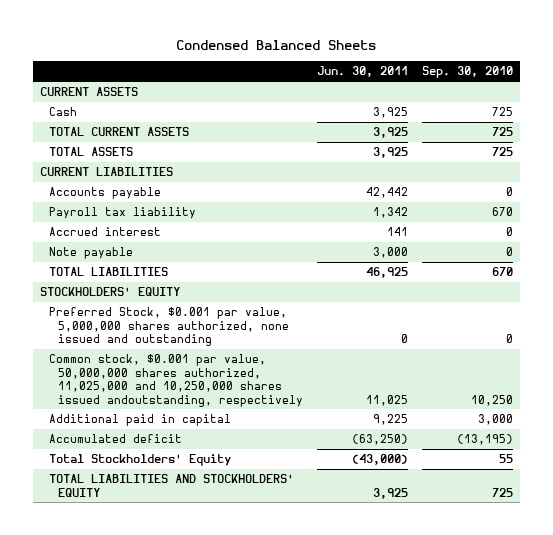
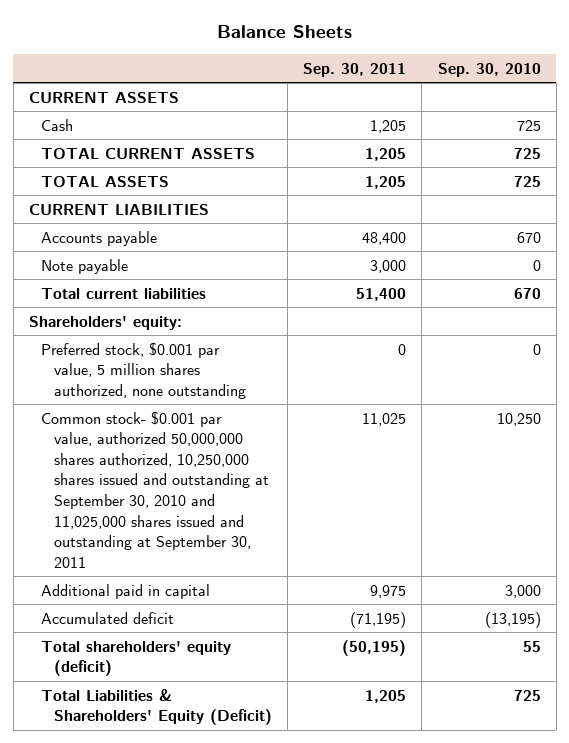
[176,40,377,51] Condensed Balanced Sheets -> [216,25,352,39] Balance Sheets
[316,66,408,78] Jun. 30, 2011 -> none
none -> [303,63,407,78] Sep. 30, 2011
[49,207,197,220] Payroll tax liability -> none
[49,227,162,237] Accrued interest -> none
[505,187,513,197] 0 -> [516,231,541,243] 670
[49,267,169,277] TOTAL LIABILITIES -> [41,287,207,299] Total current liabilities
[40,287,181,297] STOCKHOLDERS' EQUITY -> [28,315,182,330] Shareholders' equity:
[49,307,289,347] Preferred Stock, $0.001 par value, 5,000,000 shares authorized, none issued and outstanding -> [41,341,246,399] Preferred stock, $0.001 par value, 5 million shares authorized, none outstanding
[49,354,303,407] Common stock, $0.001 par value, 50,000,000 shares authorized, 11,025,000 and 10,250,000 shares issued andoutstanding, respectively -> [41,410,269,568] Common stock- $0.001 par value, authorized 50,000,000 shares authorized, 10,250,000 shares issued and outstanding at September 30, 2010 and 11,025,000 shares issued and outstanding at September 30, 2011
[49,454,232,467] Total Stockholders' Equity -> [41,640,232,677] Total shareholders' equity (deficit)
[49,474,295,497] TOTAL LIABILITIES AND STOCKHOLDERS' EQUITY -> [41,688,272,726] Total Liabilities & Shareholders' Equity (Deficit)

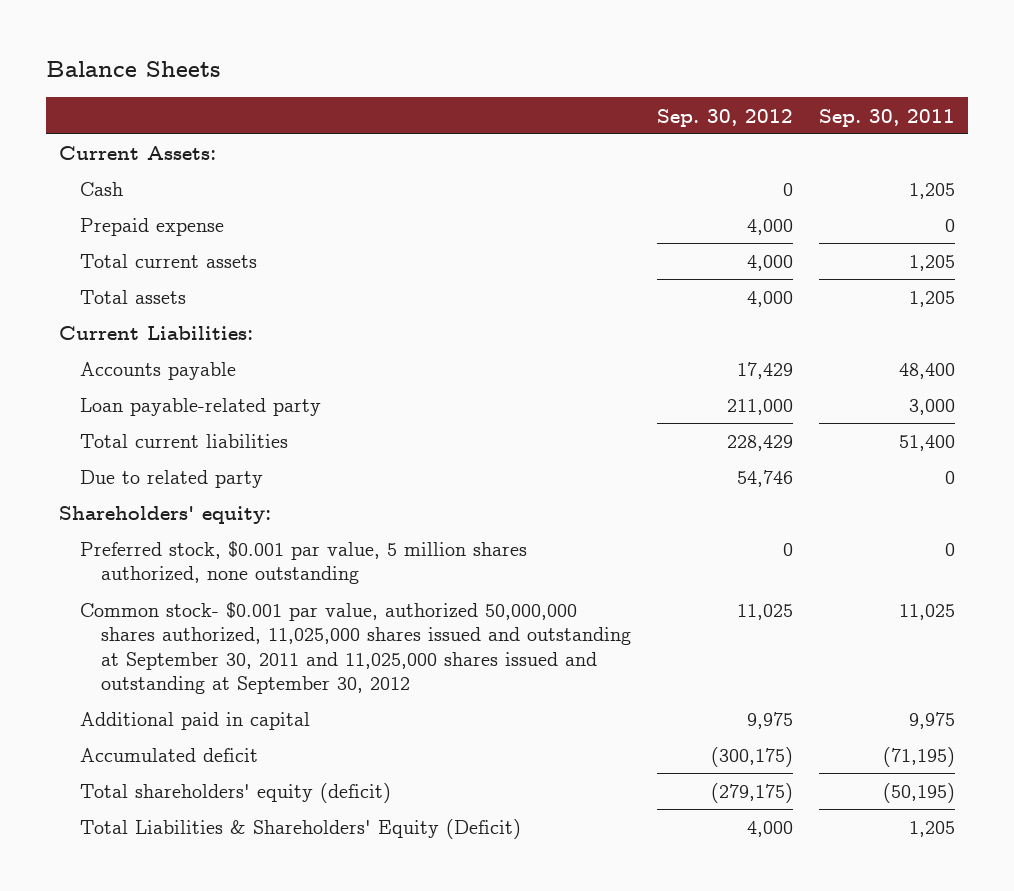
[437,63,541,78] Sep. 30, 2010 -> none
none -> [657,108,794,127] Sep. 30, 2012
[28,91,179,103] CURRENT ASSETS -> [59,146,217,161] Current Assets:
none -> [80,218,225,237] Prepaid expense
[41,147,256,159] TOTAL CURRENT ASSETS -> [80,254,258,269] Total current assets
[41,175,170,187] TOTAL ASSETS -> [80,290,187,305] Total assets
[28,203,209,215] CURRENT LIABILITIES -> [59,326,254,341] Current Liabilities:
[41,258,129,274] Note payable -> none
none -> [80,398,322,417] Loan payable-related party
none -> [80,470,264,489] Due to related party
[41,410,269,568] Common stock- $0.001 par value, authorized 50,000,000 shares authorized, 10,250,000 shares issued and outstanding at September 30, 2010 and 11,025,000 shares issued and outstanding at September 30, 2011 -> [80,602,632,695] Common stock- $0.001 par value, authorized 50,000,000 shares authorized, 11,025,000 shares issued and outstanding at September 30, 2011 and 11,025,000 shares issued and outstanding at September 30, 2012

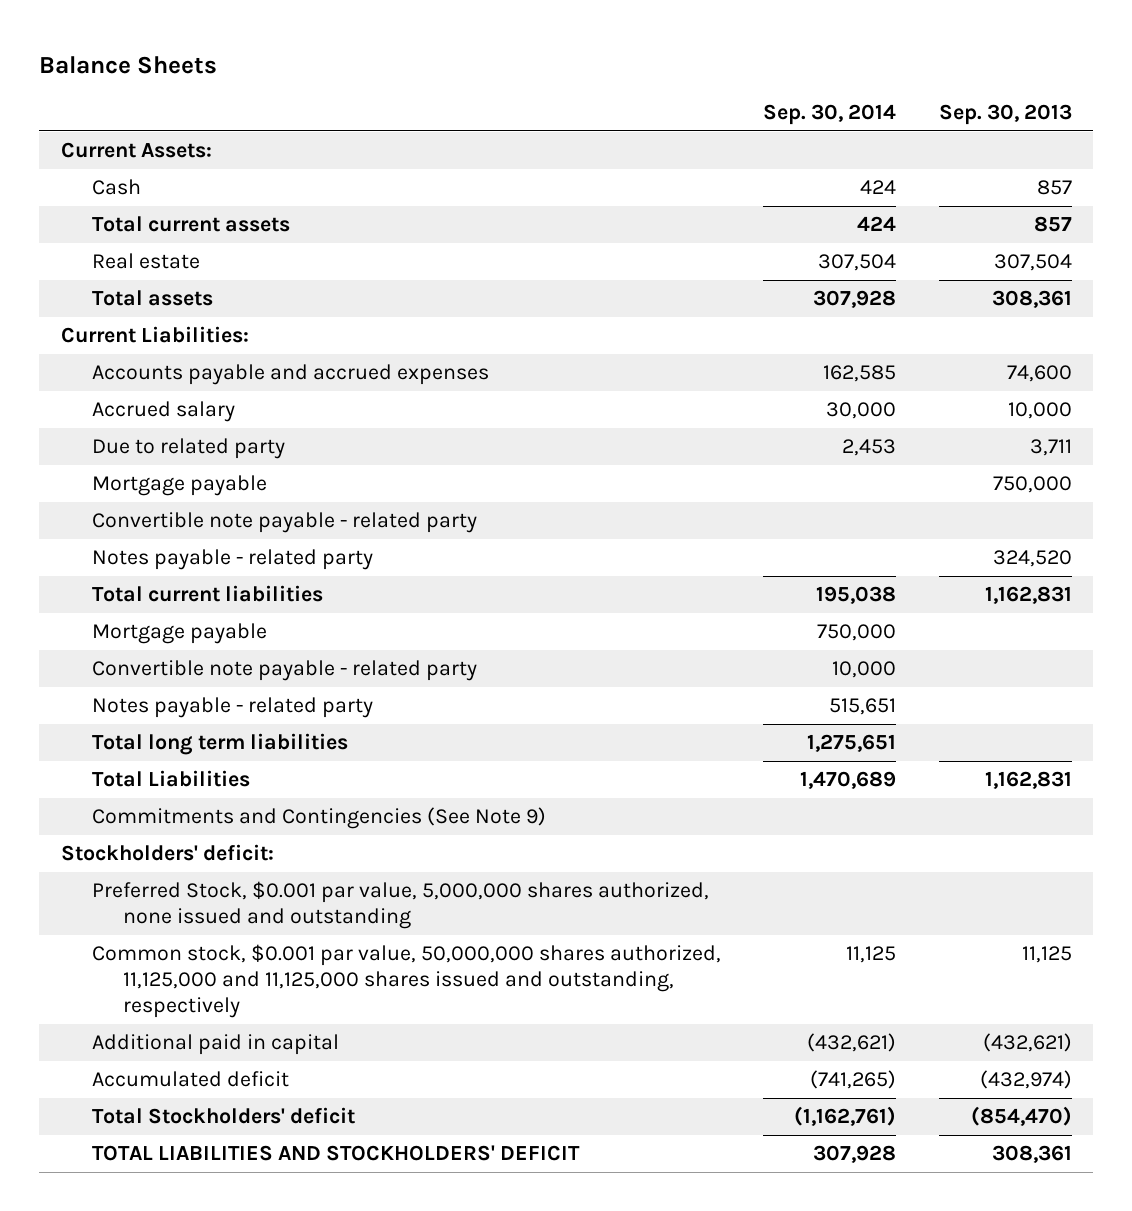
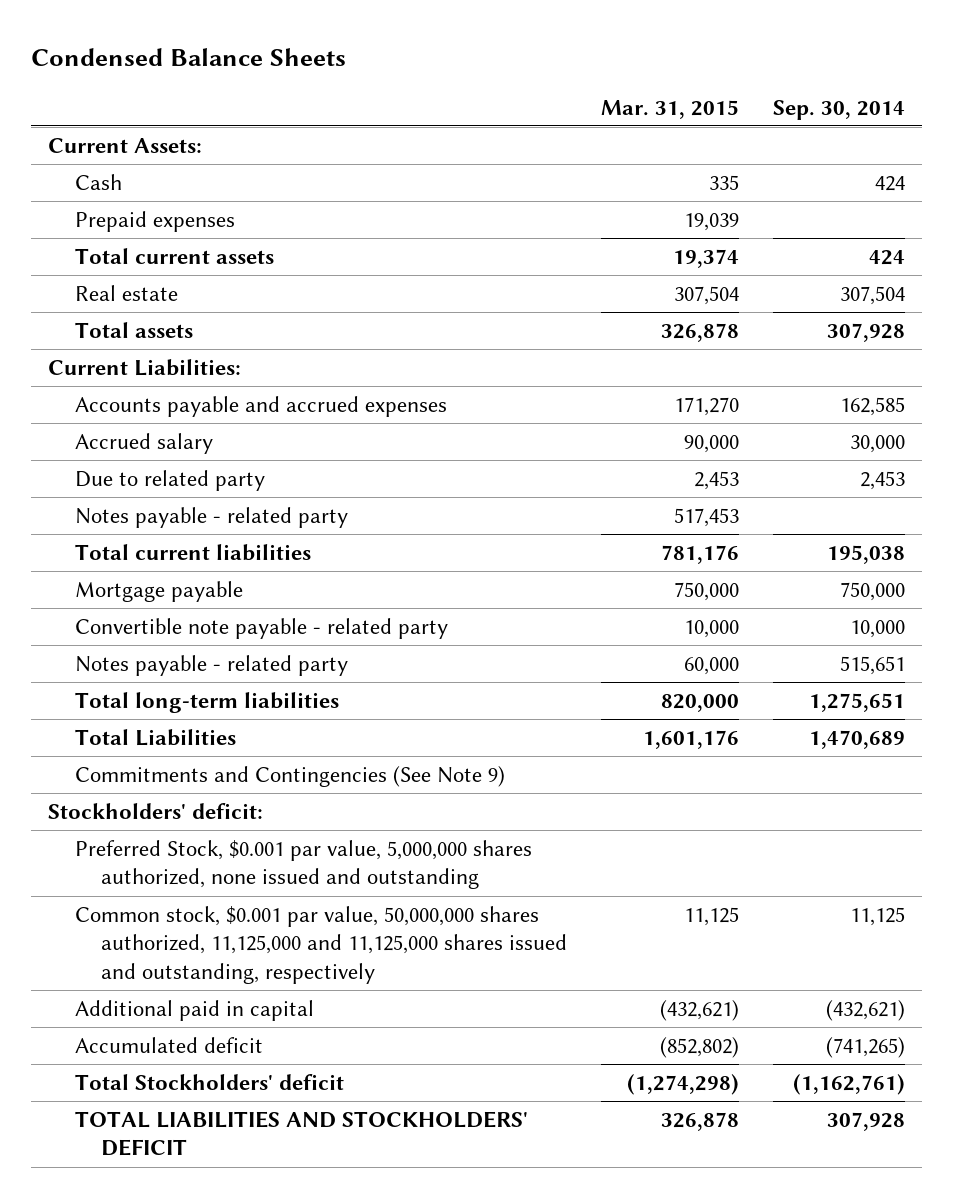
[39,55,218,74] Balance Sheets -> [31,48,347,67] Condensed Balance Sheets
[938,104,1072,126] Sep. 30, 2013 -> none
none -> [600,99,739,119] Mar. 31, 2015
none -> [74,210,235,232] Prepaid expenses
[91,475,267,497] Mortgage payable -> none
[91,512,477,534] Convertible note payable - related party -> none
[91,733,348,756] Total long term liabilities -> [74,691,339,713] Total long-term liabilities

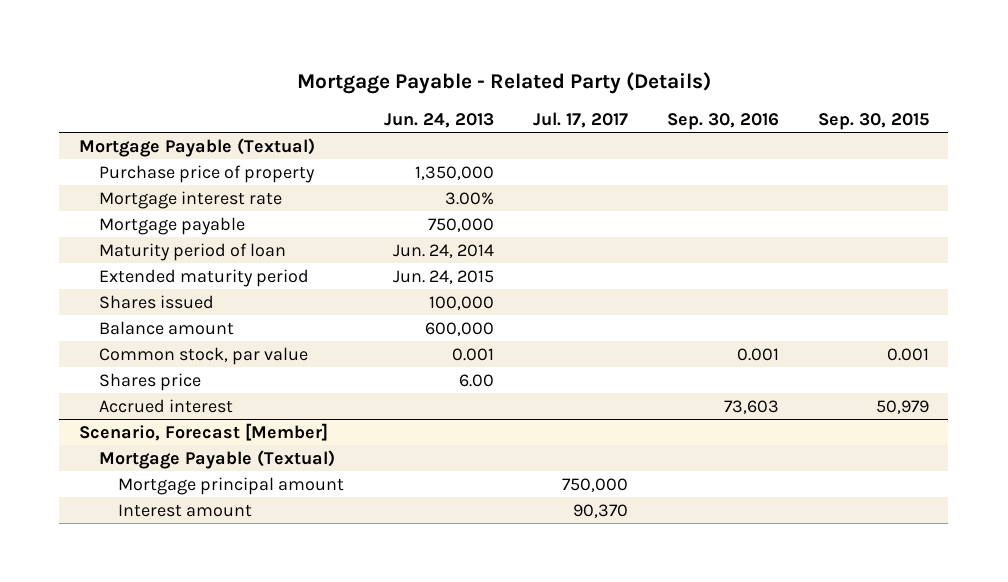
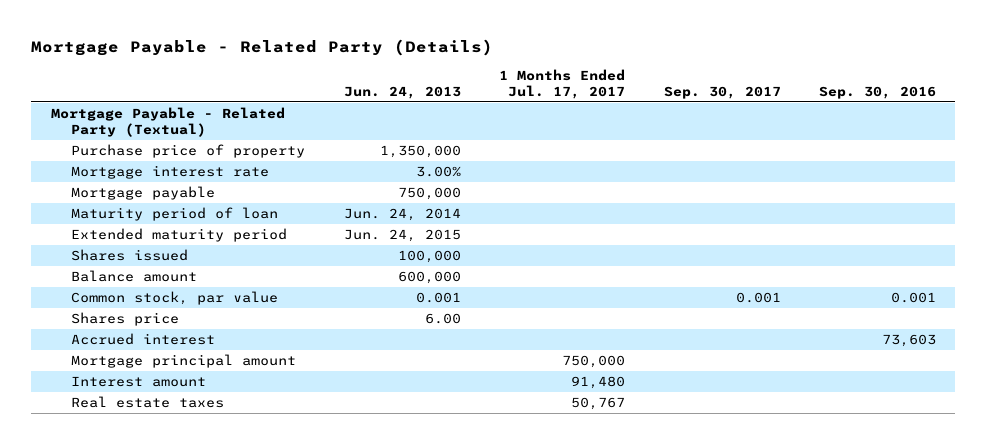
[532,111,628,128] Jul. 17, 2017 -> none
[817,112,929,130] Sep. 30, 2015 -> none
none -> [499,69,626,99] 1 Months Ended Jul. 17, 2017
none -> [663,85,781,99] Sep. 30, 2017
[79,137,316,157] Mortgage Payable (Textual) -> [50,107,285,137] Mortgage Payable - Related Party (Textual)
[79,422,329,441] Scenario, Forecast [Member] -> none
[98,449,335,469] Mortgage Payable (Textual) -> none
none -> [71,396,225,409] Real estate taxes

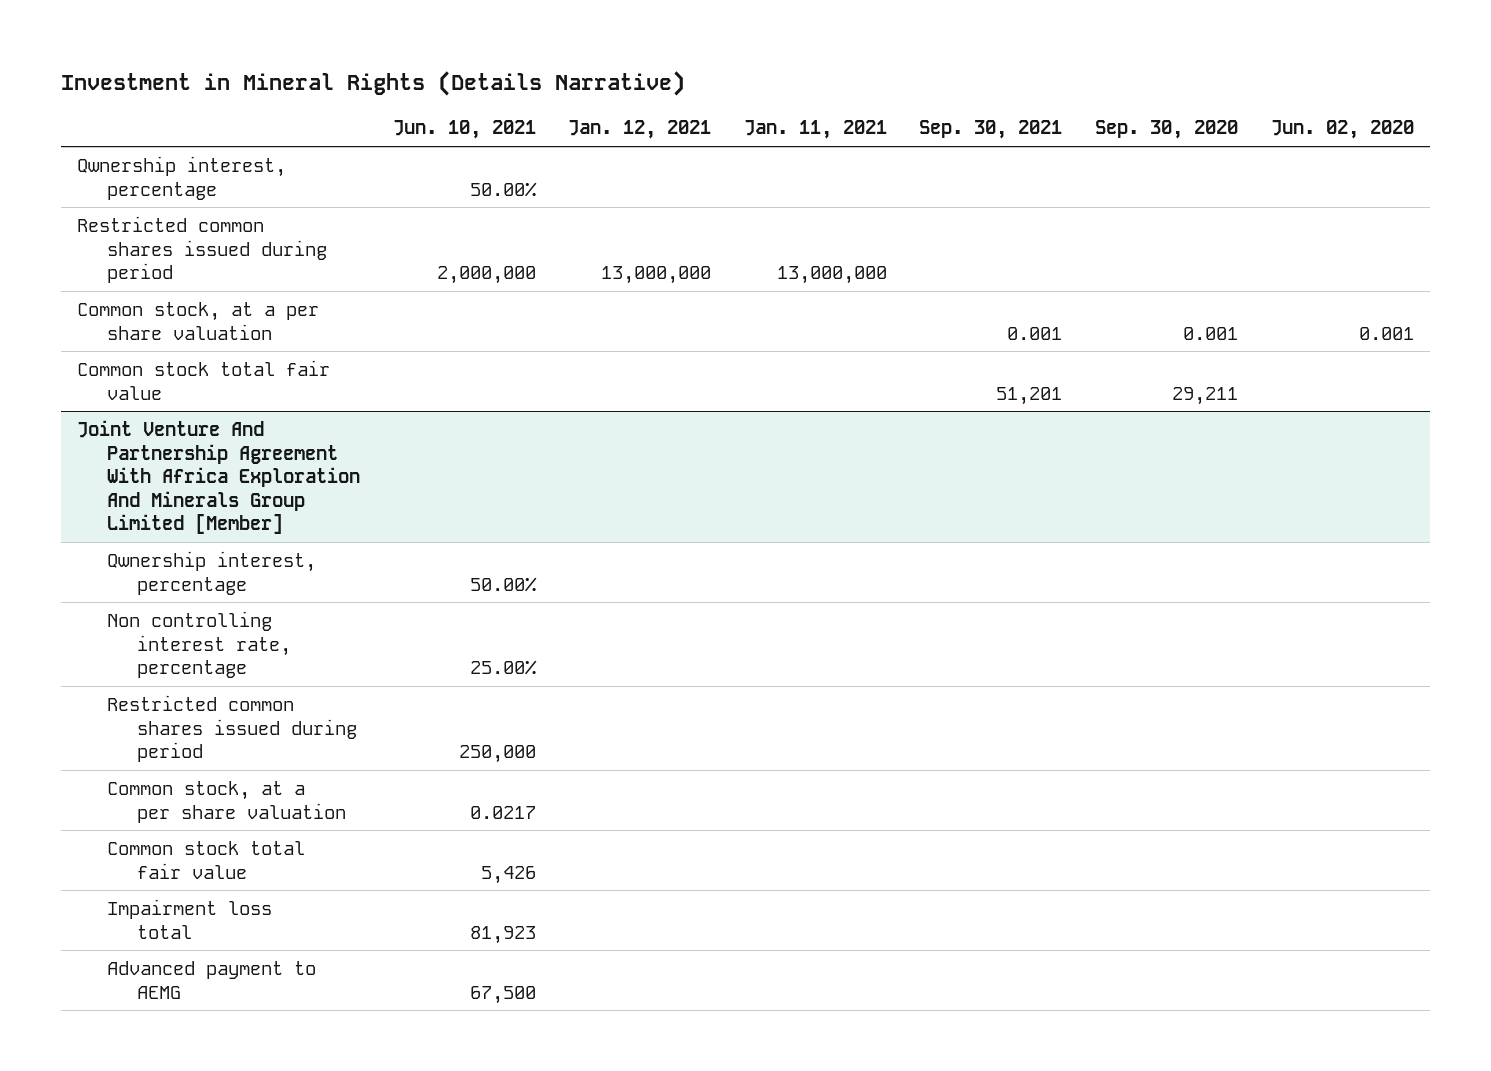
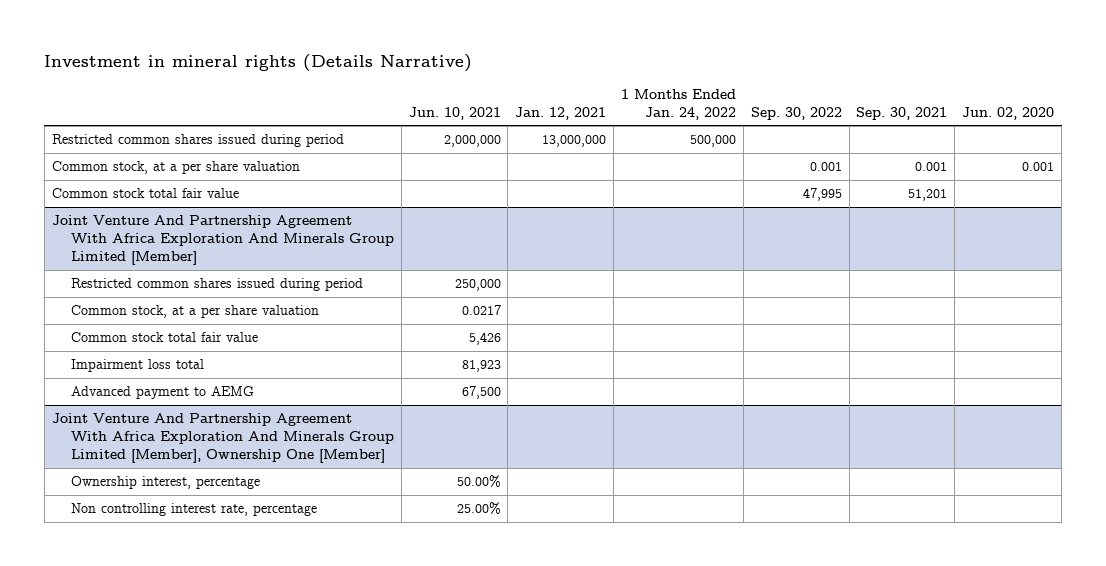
[60,71,685,97] Investment in Mineral Rights (Details Narrative) -> [44,53,473,72] Investment in mineral rights (Details Narrative)
[743,120,887,140] Jan. 11, 2021 -> none
[1094,120,1238,140] Sep. 30, 2020 -> none
none -> [621,88,737,120] 1 Months Ended Jan. 24, 2022
none -> [750,106,842,120] Sep. 30, 2022
[77,156,287,200] Qwnership interest, percentage -> none
[106,551,316,595] Qwnership interest, percentage -> none
[106,611,291,679] Non controlling interest rate, percentage -> none
none -> [51,413,394,464] Joint Venture And Partnership Agreement With Africa Exploration And Minerals Group Limited [Member], Ownership One [Member]
none -> [70,476,260,490] Ownership interest, percentage
none -> [70,503,317,517] Non controlling interest rate, percentage

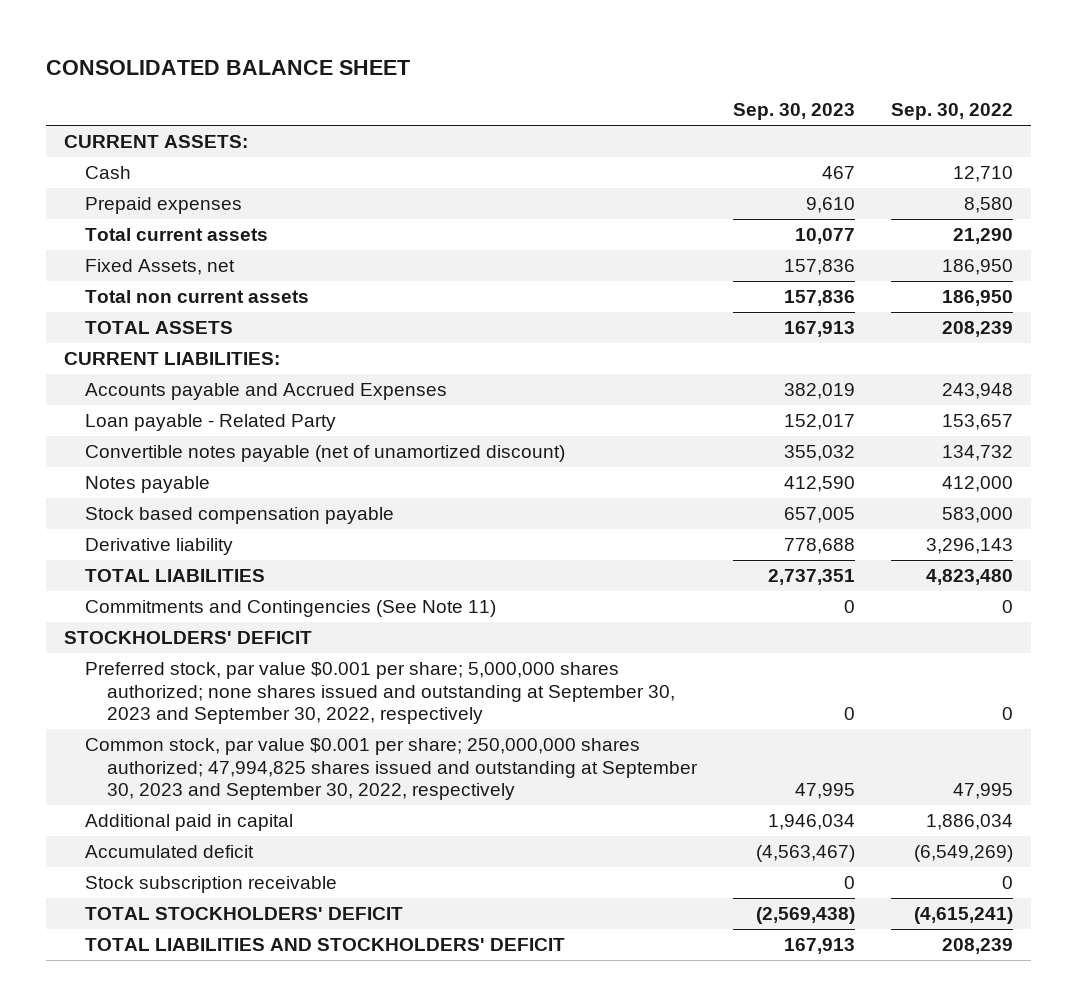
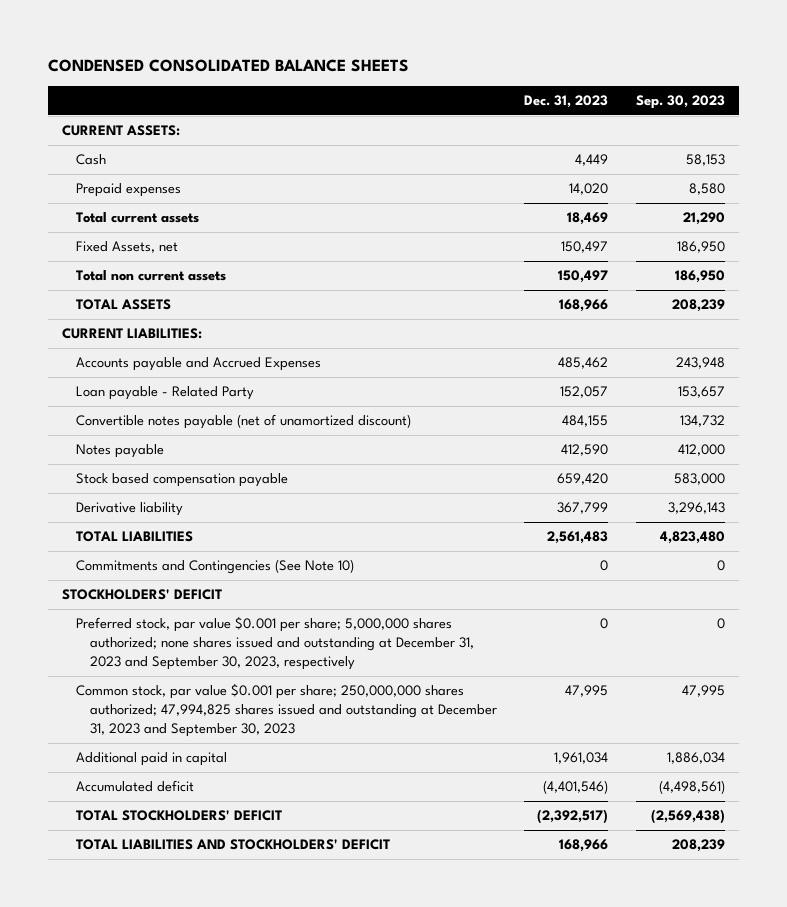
[45,60,410,76] CONSOLIDATED BALANCE SHEET -> [48,58,410,72] CONDENSED CONSOLIDATED BALANCE SHEETS
[890,103,1013,121] Sep. 30, 2022 -> none
none -> [524,95,609,109] Dec. 31, 2023
[821,166,855,180] 467 -> [685,154,725,167] 58,153
[805,197,855,214] 9,610 -> [688,183,725,196] 8,580
[794,228,855,245] 10,077 -> [682,212,725,226] 21,290
[783,259,855,276] 157,836 -> [676,241,725,254] 186,950
[783,290,855,307] 157,836 -> [674,270,725,284] 186,950
[783,321,855,338] 167,913 -> [671,299,725,313] 208,239
[783,383,855,400] 382,019 -> [675,357,725,370] 243,948
[783,414,855,431] 152,017 -> [677,386,725,399] 153,657
[783,445,855,462] 355,032 -> [679,415,725,428] 134,732
[783,476,855,493] 412,590 -> [677,444,725,457] 412,000
[783,507,855,524] 657,005 -> [673,473,725,486] 583,000
[783,538,855,555] 778,688 -> [667,502,725,515] 3,296,143
[767,569,855,586] 2,737,351 -> [659,531,725,545] 4,823,480
[85,600,497,618] Commitments and Contingencies (See Note 11) -> [75,559,354,575] Commitments and Contingencies (See Note 10)
[85,876,338,894] Stock subscription receivable -> none
[85,662,675,725] Preferred stock, par value $0.001 per share; 5,000,000 shares authorized; none shares issued and outstanding at September 30, 2023 and September 30, 2022, respectively -> [75,616,474,671] Preferred stock, par value $0.001 per share; 5,000,000 shares authorized; none shares issued and outstanding at December 31, 2023 and September 30, 2023, respectively
[85,738,698,801] Common stock, par value $0.001 per share; 250,000,000 shares authorized; 47,994,825 shares issued and outstanding at September 30, 2023 and September 30, 2022, respectively -> [75,683,497,738] Common stock, par value $0.001 per share; 250,000,000 shares authorized; 47,994,825 shares issued and outstanding at December 31, 2023 and September 30, 2023
[767,814,855,831] 1,946,034 -> [666,752,725,765] 1,886,034
[755,845,855,863] (4,563,467) -> [658,780,725,795] (4,498,561)
[783,938,855,955] 167,913 -> [671,839,725,853] 208,239

